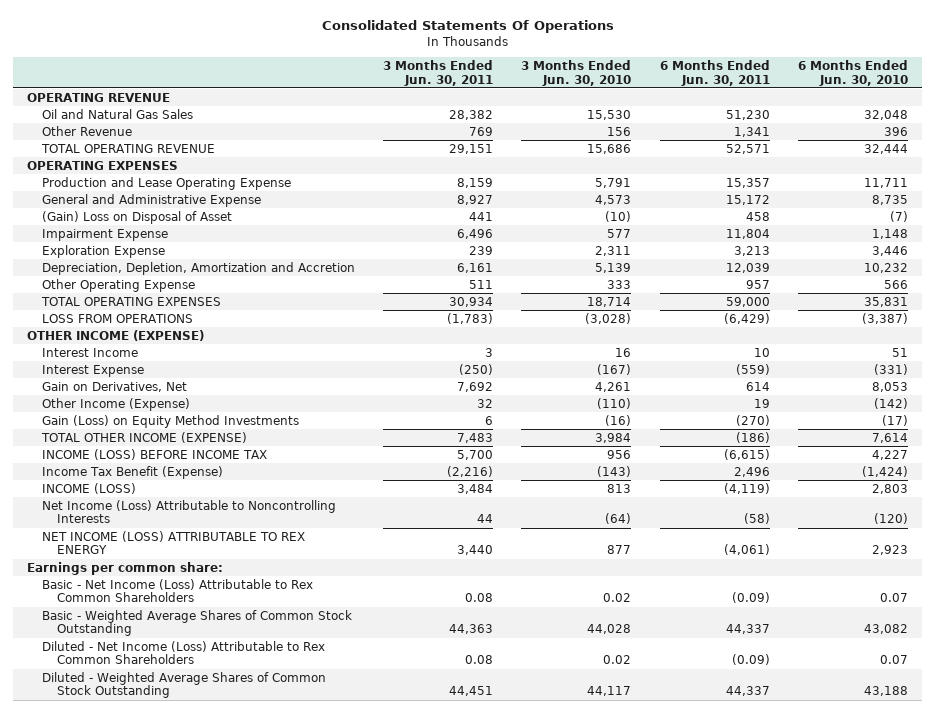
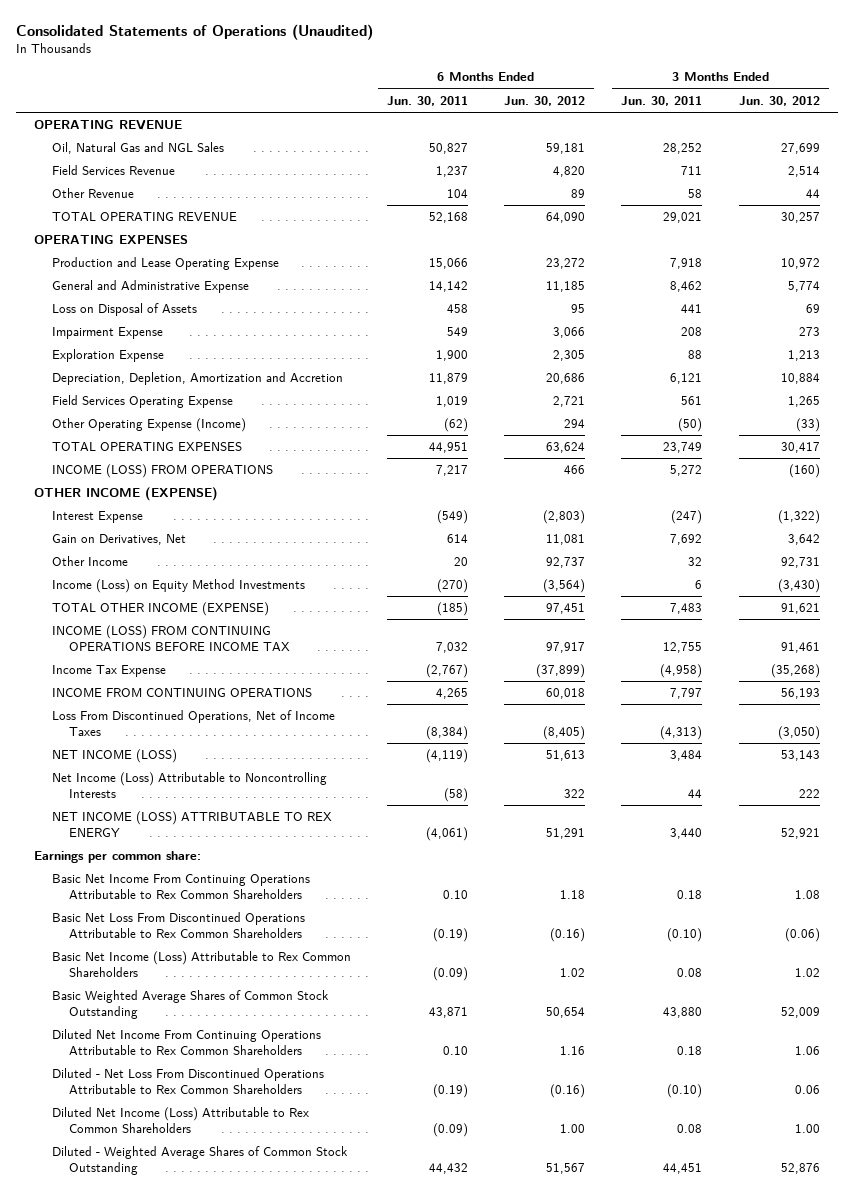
[321,20,614,34] Consolidated Statements Of Operations -> [16,23,374,40] Consolidated Statements of Operations (Unaudited)
[521,59,632,86] 3 Months Ended Jun. 30, 2010 -> none
[798,59,909,86] 6 Months Ended Jun. 30, 2010 -> none
none -> [504,95,586,106] Jun. 30, 2012
none -> [738,95,820,106] Jun. 30, 2012
[41,108,193,119] Oil and Natural Gas Sales -> [51,142,224,155] Oil, Natural Gas and NGL Sales
[449,109,494,120] 28,382 -> [663,143,703,155] 28,252
[725,109,770,120] 51,230 -> [428,143,468,155] 50,827
none -> [51,165,175,176] Field Services Revenue
[469,126,494,136] 769 -> [688,189,703,199] 58
[733,126,770,137] 1,341 -> [446,189,468,199] 104
[449,143,494,154] 29,151 -> [663,212,703,224] 29,021
[725,143,770,154] 52,571 -> [428,212,468,224] 52,168
[457,177,494,188] 8,159 -> [670,258,703,270] 7,918
[725,177,770,188] 15,357 -> [428,258,468,270] 15,066
[457,194,494,205] 8,927 -> [670,281,703,293] 8,462
[725,194,770,205] 15,172 -> [428,281,468,293] 14,142
[41,210,232,224] (Gain) Loss on Disposal of Asset -> [51,303,197,317] Loss on Disposal of Assets
[457,228,494,239] 6,496 -> [681,327,703,337] 208
[725,228,770,239] 11,804 -> [446,327,468,337] 549
[469,245,494,255] 239 -> [688,350,703,360] 88
[733,245,770,256] 3,213 -> [435,350,468,362] 1,900
[457,262,494,273] 6,161 -> [670,373,703,385] 6,121
[725,262,770,273] 12,039 -> [428,373,468,385] 11,879
none -> [51,395,233,409] Field Services Operating Expense
[41,278,195,292] Other Operating Expense -> [51,418,246,433] Other Operating Expense (Income)
[469,279,494,289] 511 -> [678,418,703,433] (50)
[745,279,770,289] 957 -> [443,418,468,433] (62)
[449,296,494,307] 30,934 -> [663,442,703,454] 23,749
[725,296,770,307] 59,000 -> [428,442,468,454] 44,951
[41,313,193,323] LOSS FROM OPERATIONS -> [51,464,273,479] INCOME (LOSS) FROM OPERATIONS
[447,312,494,324] (1,783) -> [670,465,703,477] 5,272
[723,312,770,324] (6,429) -> [435,465,468,477] 7,217
[41,347,138,357] Interest Income -> none
[459,363,494,375] (250) -> [671,510,703,525] (247)
[735,363,770,375] (559) -> [436,510,468,525] (549)
[41,397,190,411] Other Income (Expense) -> [51,556,128,567] Other Income
[753,398,770,408] 19 -> [453,557,468,567] 20
[41,414,299,428] Gain (Loss) on Equity Method Investments -> [51,579,305,594] Income (Loss) on Equity Method Investments
[735,431,770,443] (186) -> [436,602,468,617] (185)
[41,448,267,460] INCOME (LOSS) BEFORE INCOME TAX -> [51,625,291,651] INCOME (LOSS) FROM CONTINUING OPERATIONS BEFORE INCOME TAX
[457,449,494,460] 5,700 -> [663,641,703,653] 12,755
[723,448,770,460] (6,615) -> [435,641,468,653] 7,032
[41,465,223,479] Income Tax Benefit (Expense) -> [51,665,166,678] Income Tax Expense
[447,465,494,477] (2,216) -> [660,664,703,679] (4,958)
[733,466,770,477] 2,496 -> [425,664,468,679] (2,767)
none -> [51,688,312,698] INCOME FROM CONTINUING OPERATIONS
none -> [51,710,335,736] Loss From Discontinued Operations, Net of Income Taxes
[41,482,136,494] INCOME (LOSS) -> [51,749,177,764] NET INCOME (LOSS)
none -> [51,874,310,899] Basic Net Income From Continuing Operations Attributable to Rex Common Shareholders
none -> [51,912,305,938] Basic Net Loss From Discontinued Operations Attributable to Rex Common Shareholders
[41,578,313,603] Basic - Net Income (Loss) Attributable to Rex Common Shareholders -> [51,951,351,977] Basic Net Income (Loss) Attributable to Rex Common Shareholders
[41,609,352,637] Basic - Weighted Average Shares of Common Stock Outstanding -> [51,990,329,1019] Basic Weighted Average Shares of Common Stock Outstanding
[449,624,494,635] 44,363 -> [663,1006,703,1018] 43,880
[725,624,770,635] 44,337 -> [428,1006,468,1018] 43,871
none -> [51,1029,321,1055] Diluted Net Income From Continuing Operations Attributable to Rex Common Shareholders
none -> [51,1068,324,1094] Diluted - Net Loss From Discontinued Operations Attributable to Rex Common Shareholders
[41,640,325,665] Diluted - Net Income (Loss) Attributable to Rex Common Shareholders -> [51,1107,309,1133] Diluted Net Income (Loss) Attributable to Rex Common Shareholders
[725,686,770,697] 44,337 -> [428,1162,468,1174] 44,432

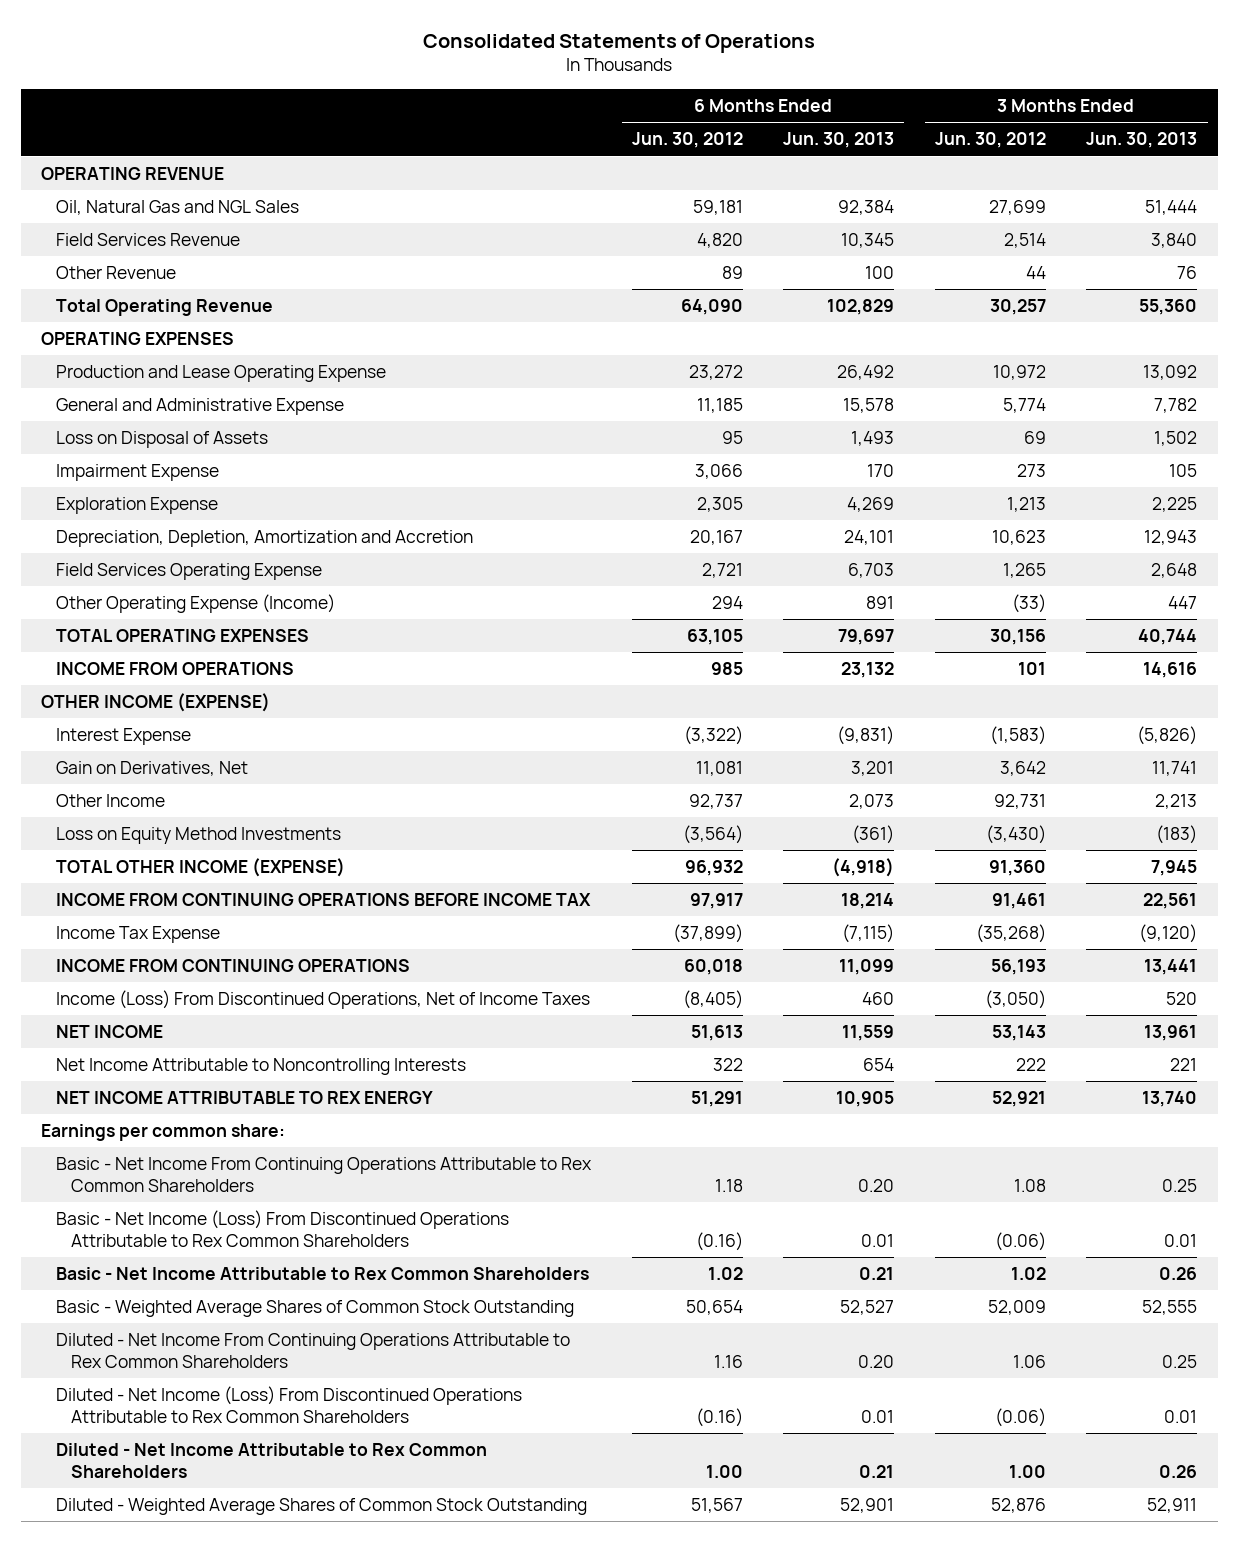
[16,23,374,40] Consolidated Statements of Operations (Unaudited) -> [423,33,816,53] Consolidated Statements of Operations
[386,95,468,106] Jun. 30, 2011 -> none
[621,95,703,106] Jun. 30, 2011 -> none
none -> [783,132,895,149] Jun. 30, 2013
none -> [1086,132,1198,149] Jun. 30, 2013
[51,212,237,222] TOTAL OPERATING REVENUE -> [56,299,274,317] Total Operating Revenue
[546,373,586,385] 20,686 -> [689,530,743,546] 20,167
[780,373,820,385] 10,884 -> [991,530,1046,546] 10,623
[546,442,586,454] 63,624 -> [686,629,743,646] 63,105
[780,442,820,454] 30,417 -> [989,629,1046,646] 30,156
[51,464,273,479] INCOME (LOSS) FROM OPERATIONS -> [56,662,295,676] INCOME FROM OPERATIONS
[564,465,586,475] 466 -> [710,662,743,676] 985
[788,464,820,479] (160) -> [1017,662,1046,676] 101
[543,510,586,525] (2,803) -> [683,726,743,746] (3,322)
[777,510,820,525] (1,322) -> [989,726,1046,746] (1,583)
[51,579,305,594] Income (Loss) on Equity Method Investments -> [56,827,342,845] Loss on Equity Method Investments
[546,603,586,615] 97,451 -> [684,860,743,877] 96,932
[780,603,820,615] 91,621 -> [988,860,1046,877] 91,360
[51,625,291,651] INCOME (LOSS) FROM CONTINUING OPERATIONS BEFORE INCOME TAX -> [56,893,592,907] INCOME FROM CONTINUING OPERATIONS BEFORE INCOME TAX
[51,710,335,736] Loss From Discontinued Operations, Net of Income Taxes -> [56,990,591,1010] Income (Loss) From Discontinued Operations, Net of Income Taxes
[51,749,177,764] NET INCOME (LOSS) -> [56,1025,164,1039] NET INCOME
[51,772,327,798] Net Income (Loss) Attributable to Noncontrolling Interests -> [56,1058,467,1076] Net Income Attributable to Noncontrolling Interests
[51,811,332,837] NET INCOME (LOSS) ATTRIBUTABLE TO REX ENERGY -> [56,1091,434,1105] NET INCOME ATTRIBUTABLE TO REX ENERGY
[51,874,310,899] Basic Net Income From Continuing Operations Attributable to Rex Common Shareholders -> [56,1157,593,1192] Basic - Net Income From Continuing Operations Attributable to Rex Common Shareholders
[51,912,305,938] Basic Net Loss From Discontinued Operations Attributable to Rex Common Shareholders -> [56,1210,510,1247] Basic - Net Income (Loss) From Discontinued Operations Attributable to Rex Common Shareholders
[51,951,351,977] Basic Net Income (Loss) Attributable to Rex Common Shareholders -> [56,1267,590,1281] Basic - Net Income Attributable to Rex Common Shareholders
[51,990,329,1019] Basic Weighted Average Shares of Common Stock Outstanding -> [56,1300,575,1318] Basic - Weighted Average Shares of Common Stock Outstanding
[51,1029,321,1055] Diluted Net Income From Continuing Operations Attributable to Rex Common Shareholders -> [56,1333,571,1368] Diluted - Net Income From Continuing Operations Attributable to Rex Common Shareholders
[51,1068,324,1094] Diluted - Net Loss From Discontinued Operations Attributable to Rex Common Shareholders -> [56,1386,523,1423] Diluted - Net Income (Loss) From Discontinued Operations Attributable to Rex Common Shareholders
[794,1084,820,1094] 0.06 -> [994,1407,1046,1427] (0.06)
[51,1107,309,1133] Diluted Net Income (Loss) Attributable to Rex Common Shareholders -> [56,1443,488,1478] Diluted - Net Income Attributable to Rex Common Shareholders

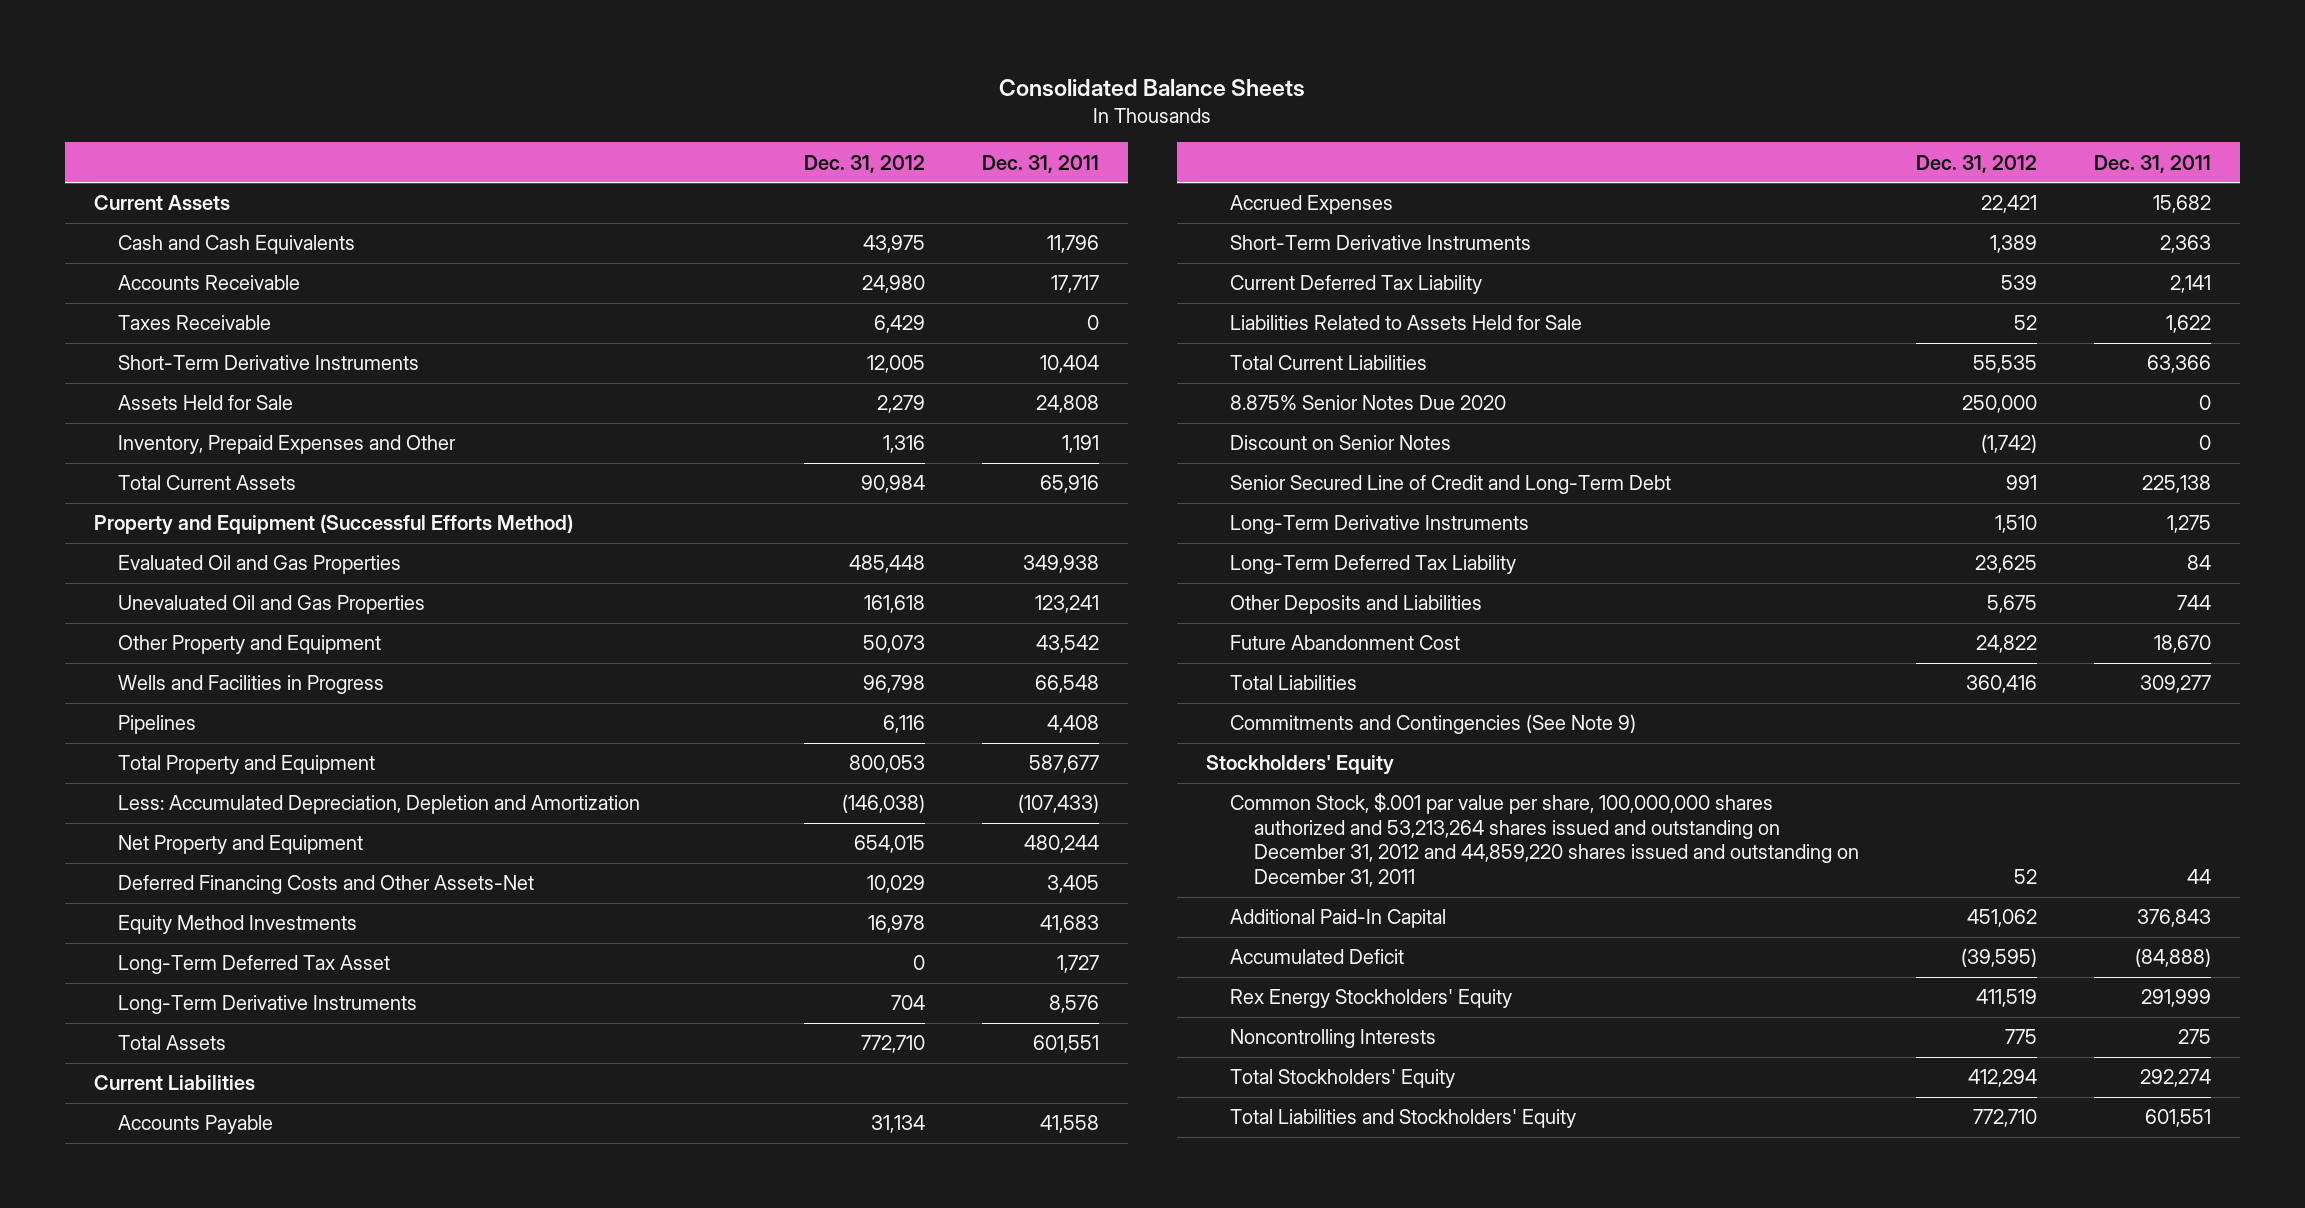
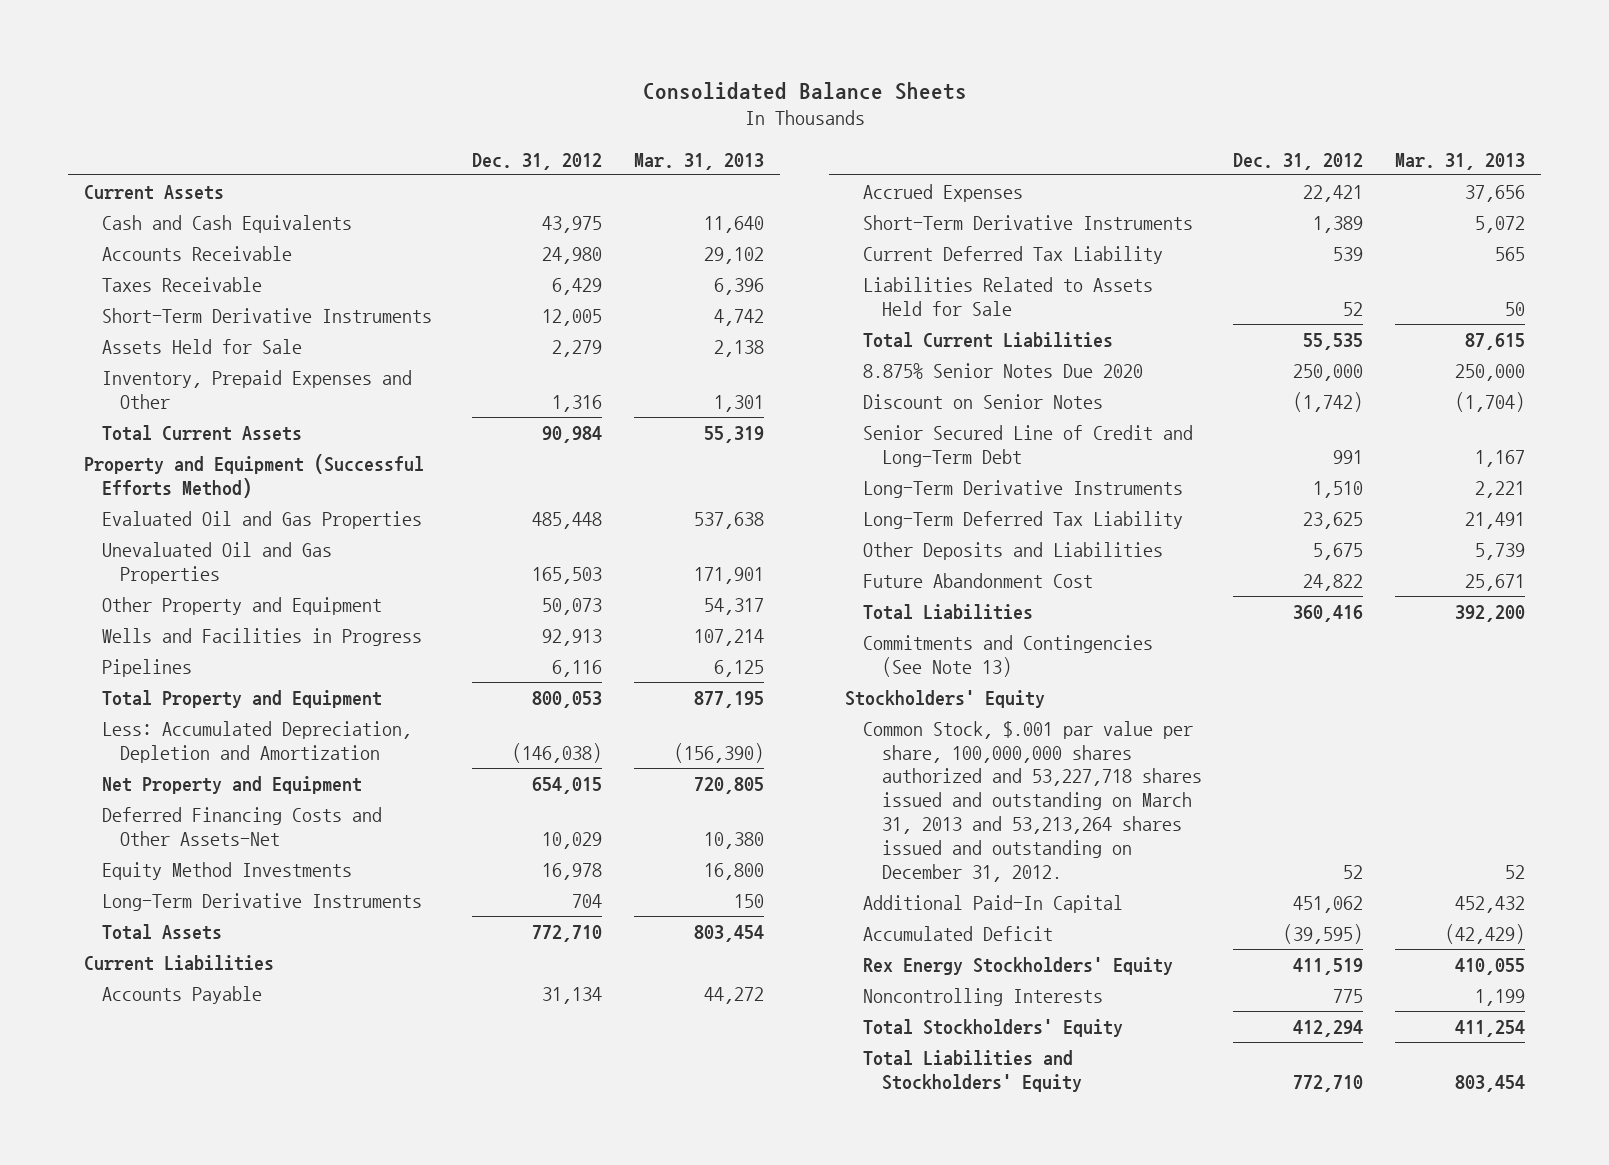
[982,154,1100,173] Dec. 31, 2011 -> none
none -> [634,152,765,170] Mar. 31, 2013
[863,595,925,614] 161,618 -> [532,566,603,584] 165,503
[862,675,925,694] 96,798 -> [542,628,603,646] 92,913
[117,955,390,975] Long-Term Deferred Tax Asset -> none
[1229,714,1636,735] Commitments and Contingencies (See Note 9) -> [863,634,1154,677] Commitments and Contingencies (See Note 13)
[1229,793,1859,887] Common Stock, $.001 par value per share, 100,000,000 shares authorized and 53,213,264 shares issued and outstanding on December 31, 2012 and 44,859,220 shares issued and outstanding on December 31, 2011 -> [863,720,1202,882] Common Stock, $.001 par value per share, 100,000,000 shares authorized and 53,227,718 shares issued and outstanding on March 31, 2013 and 53,213,264 shares issued and outstanding on December 31, 2012.

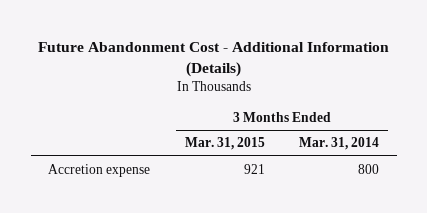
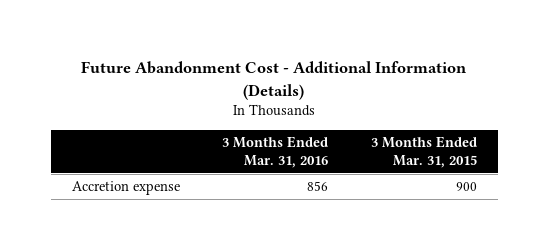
[299,137,380,151] Mar. 31, 2014 -> none
none -> [222,135,329,168] 3 Months Ended Mar. 31, 2016
[243,164,265,175] 921 -> [455,182,477,192] 900

